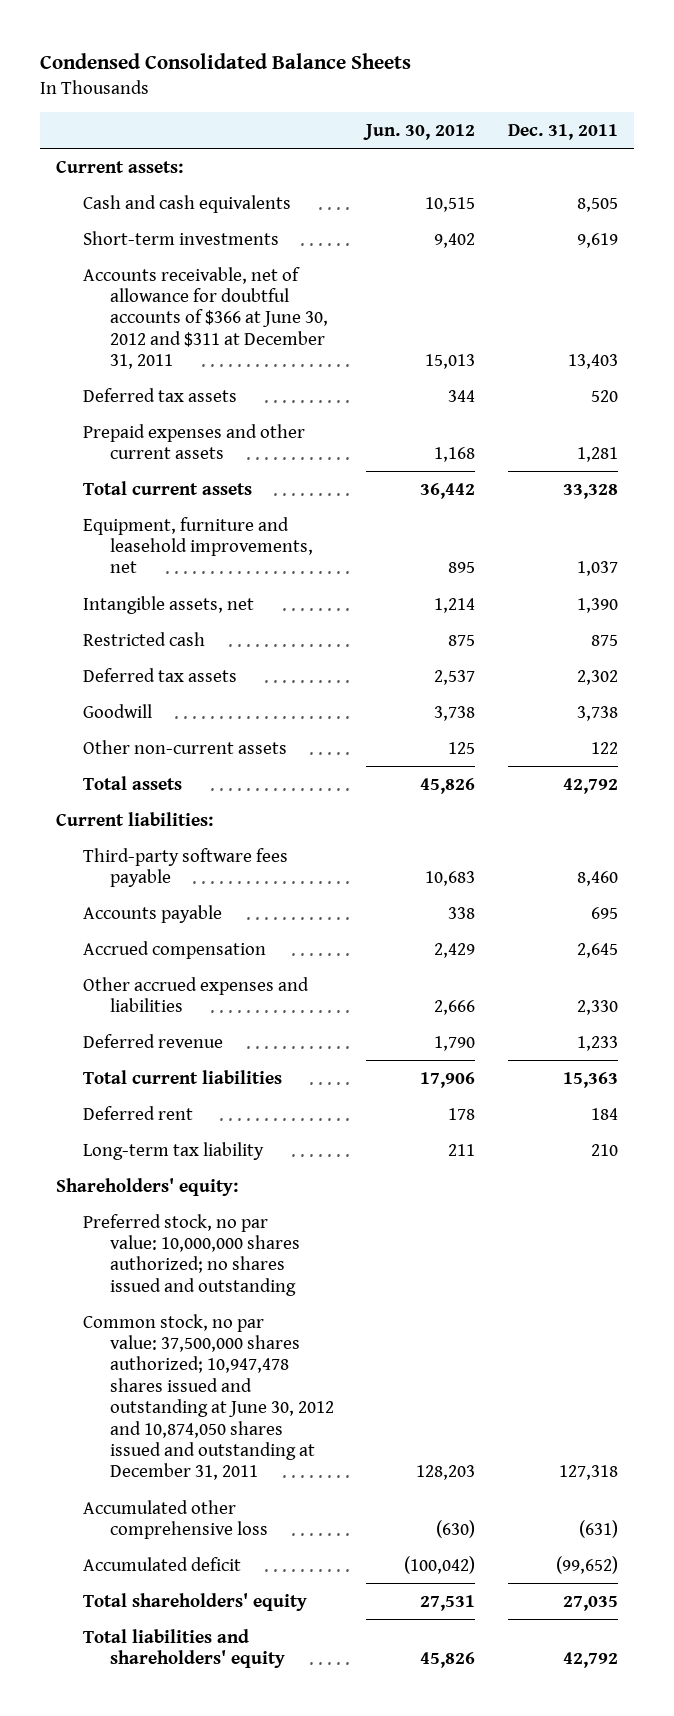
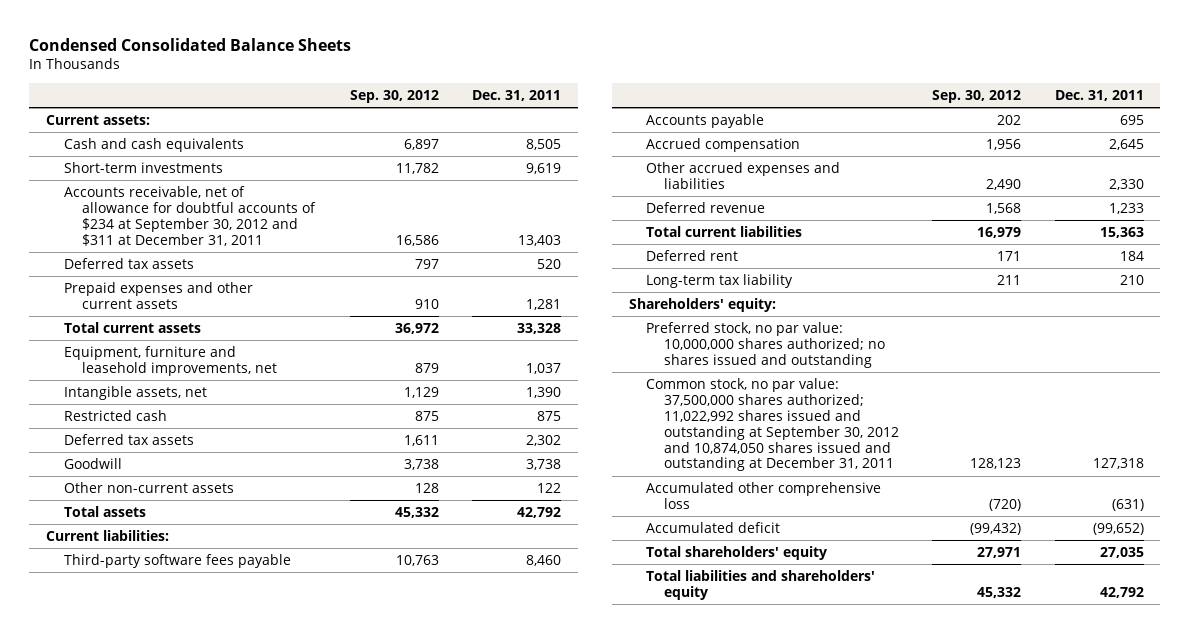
[363,123,476,140] Jun. 30, 2012 -> none
none -> [349,89,439,103] Sep. 30, 2012
[83,266,328,370] Accounts receivable, net of allowance for doubtful accounts of $366 at June 30, 2012 and $311 at December 31, 2011 -> [63,185,316,246] Accounts receivable, net of allowance for doubtful accounts of $234 at September 30, 2012 and $311 at December 31, 2011
[83,1313,334,1481] Common stock, no par value: 37,500,000 shares authorized; 10,947,478 shares issued and outstanding at June 30, 2012 and 10,874,050 shares issued and outstanding at December 31, 2011 -> [646,377,900,472] Common stock, no par value: 37,500,000 shares authorized; 11,022,992 shares issued and outstanding at September 30, 2012 and 10,874,050 shares issued and outstanding at December 31, 2011

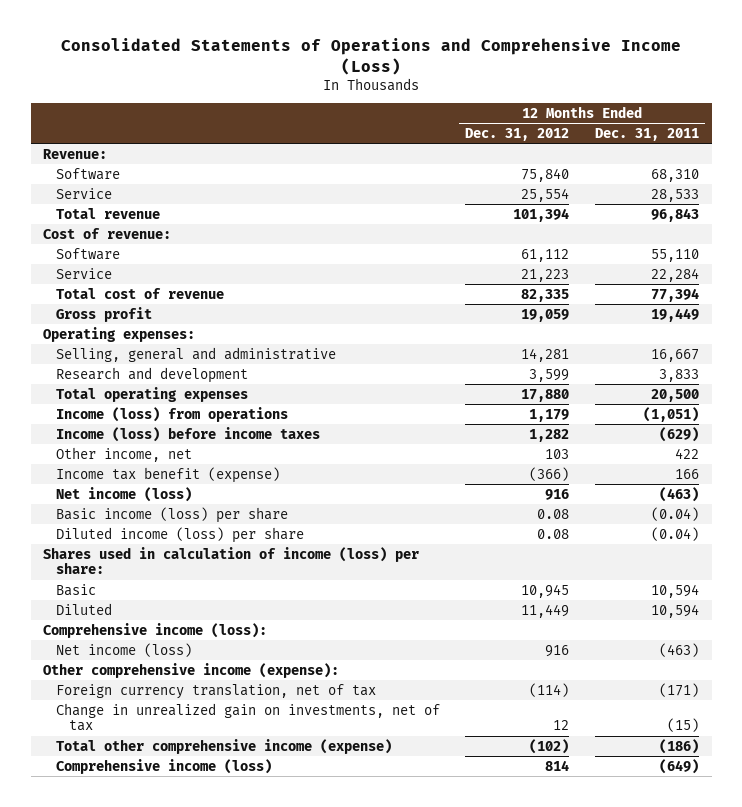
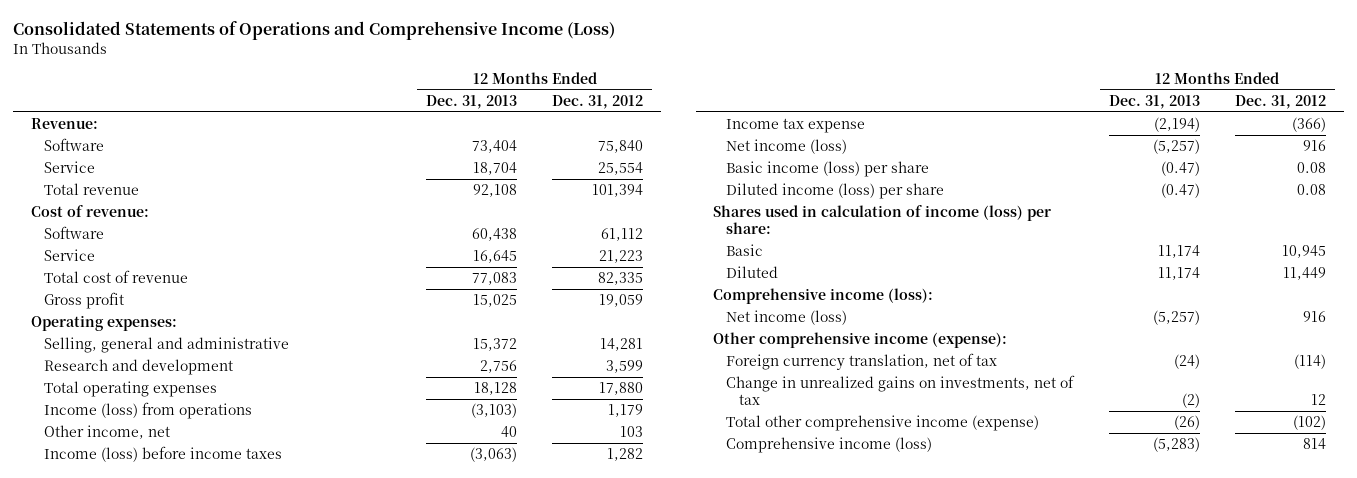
[594,127,699,141] Dec. 31, 2011 -> none
none -> [425,94,517,109] Dec. 31, 2013
[56,426,321,442] Income (loss) before income taxes -> [43,446,282,463] Income (loss) before income taxes
[56,466,281,483] Income tax benefit (expense) -> [726,118,866,134] Income tax expense
[56,702,441,732] Change in unrealized gain on investments, net of tax -> [726,375,1076,406] Change in unrealized gains on investments, net of tax

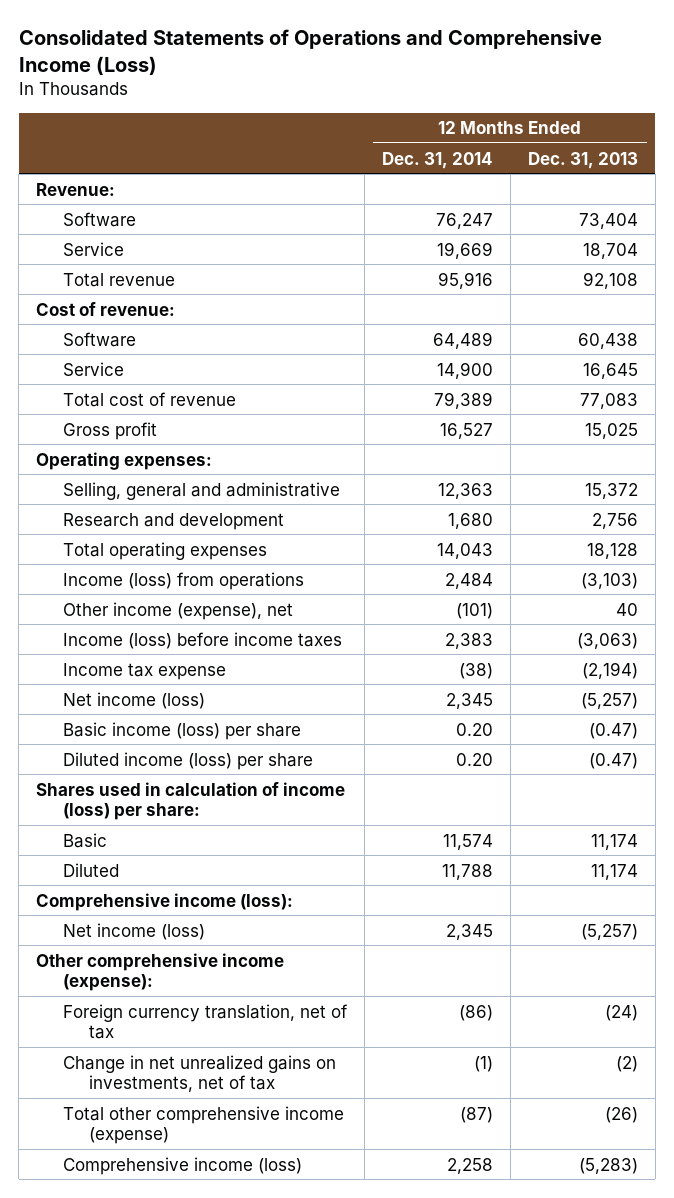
[552,94,644,109] Dec. 31, 2012 -> none
none -> [381,151,493,169] Dec. 31, 2014
[43,425,170,440] Other income, net -> [62,601,293,620] Other income (expense), net
[726,375,1076,406] Change in unrealized gains on investments, net of tax -> [62,1054,336,1093] Change in net unrealized gains on investments, net of tax

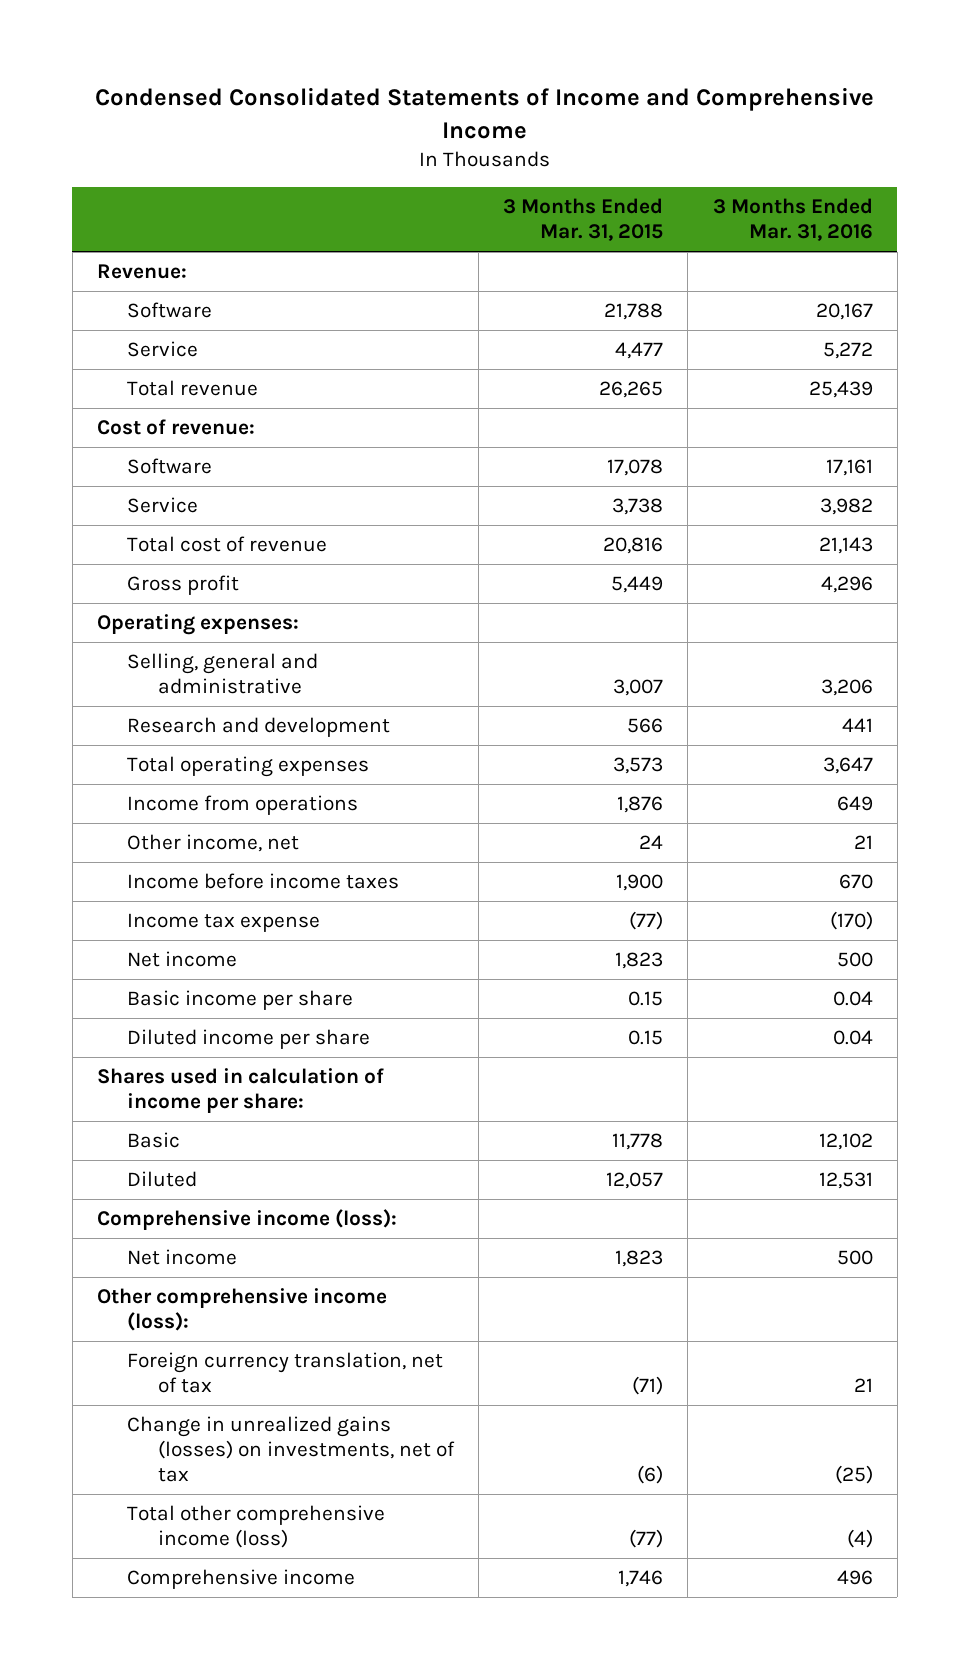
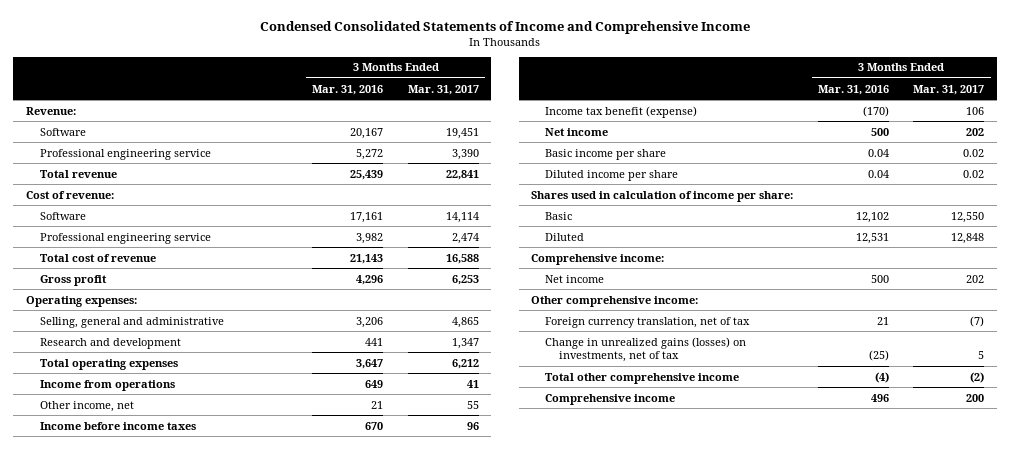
[503,198,664,242] 3 Months Ended Mar. 31, 2015 -> none
none -> [407,84,479,95] Mar. 31, 2017
[127,341,199,358] Service -> [39,148,211,160] Professional engineering service
[127,497,199,514] Service -> [39,232,211,244] Professional engineering service
[127,913,321,933] Income tax expense -> [545,105,698,118] Income tax benefit (expense)
[96,1209,397,1231] Comprehensive income (loss): -> [531,253,665,265] Comprehensive income:
[96,1288,387,1332] Other comprehensive income (loss): -> [531,295,699,307] Other comprehensive income:
[127,1505,386,1549] Total other comprehensive income (loss) -> [545,372,740,384] Total other comprehensive income

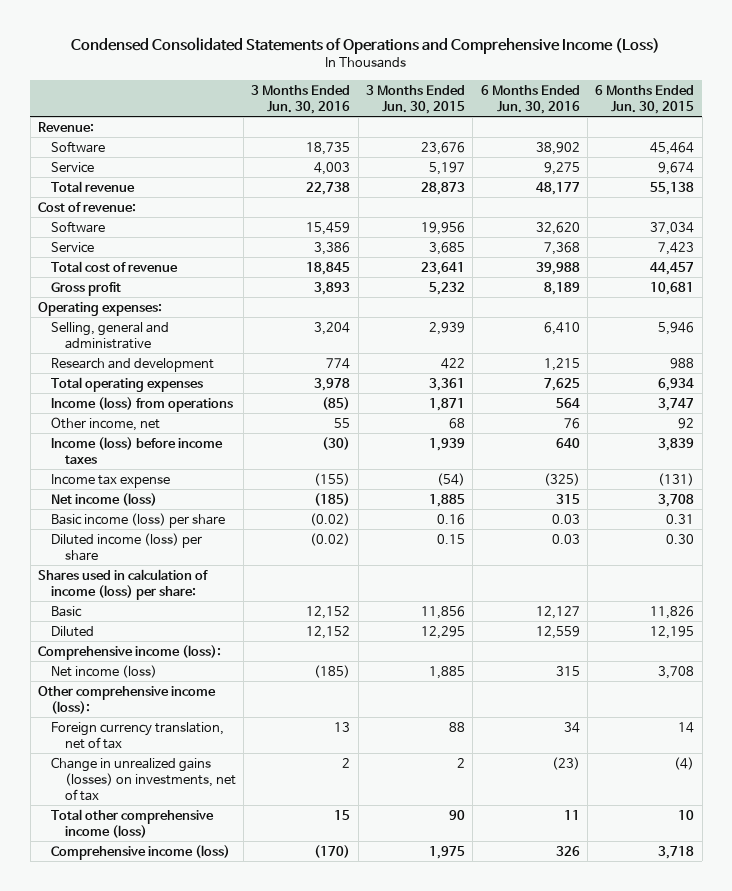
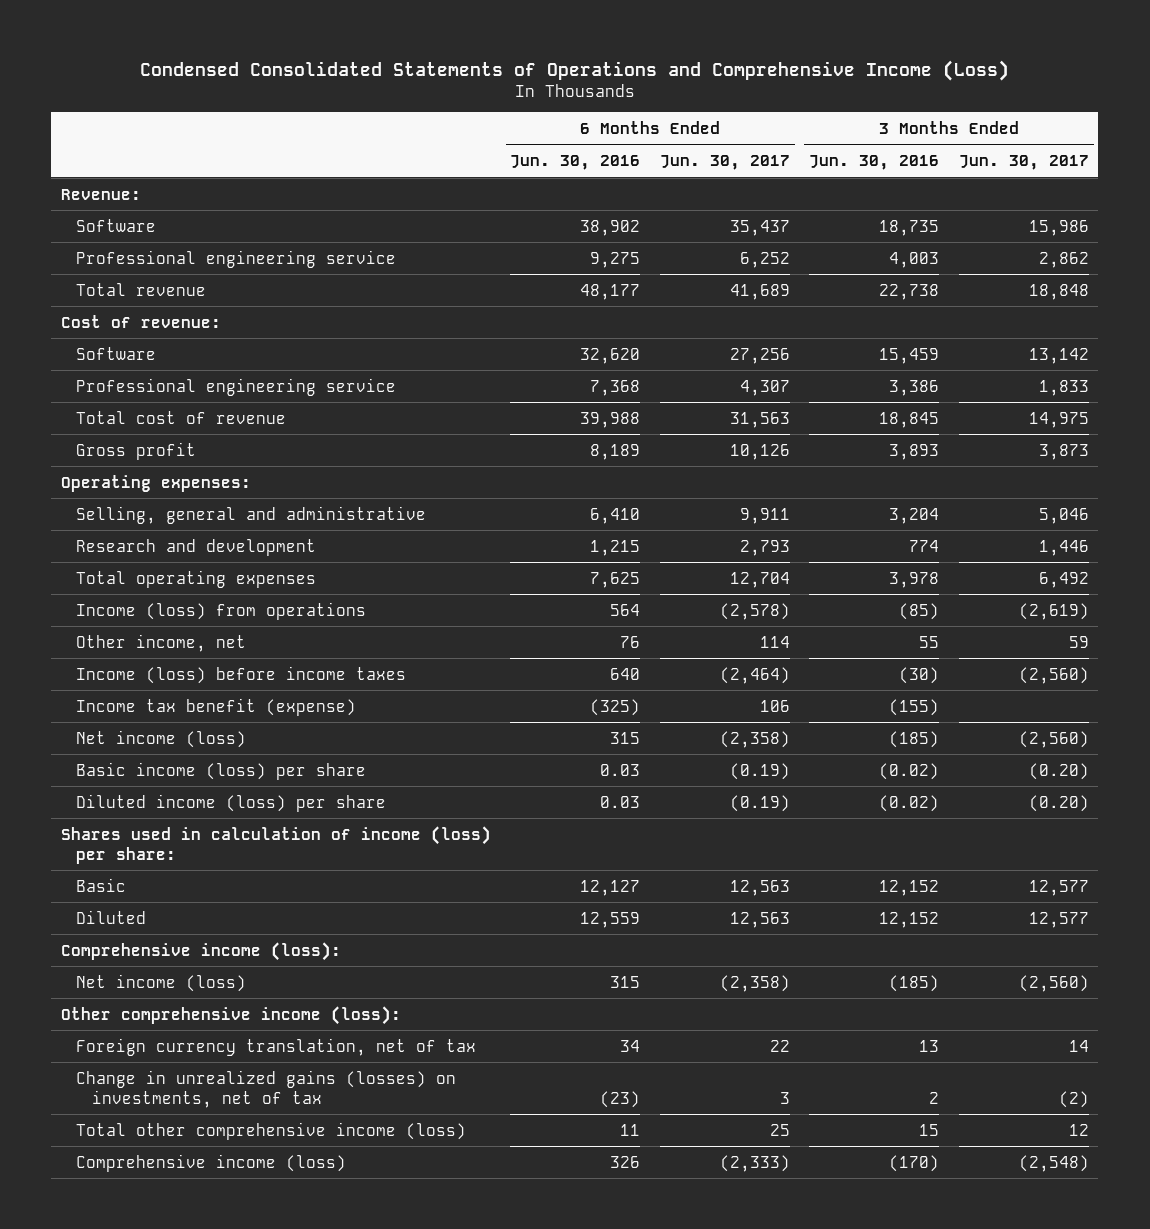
[366,84,466,114] 3 Months Ended Jun. 30, 2015 -> none
[595,84,695,114] 6 Months Ended Jun. 30, 2015 -> none
none -> [659,154,790,170] Jun. 30, 2017
none -> [958,154,1089,170] Jun. 30, 2017
[51,161,95,173] Service -> [76,249,397,268] Professional engineering service
[51,241,95,253] Service -> [76,377,397,396] Professional engineering service
[51,473,171,488] Income tax expense -> [76,697,357,716] Income tax benefit (expense)

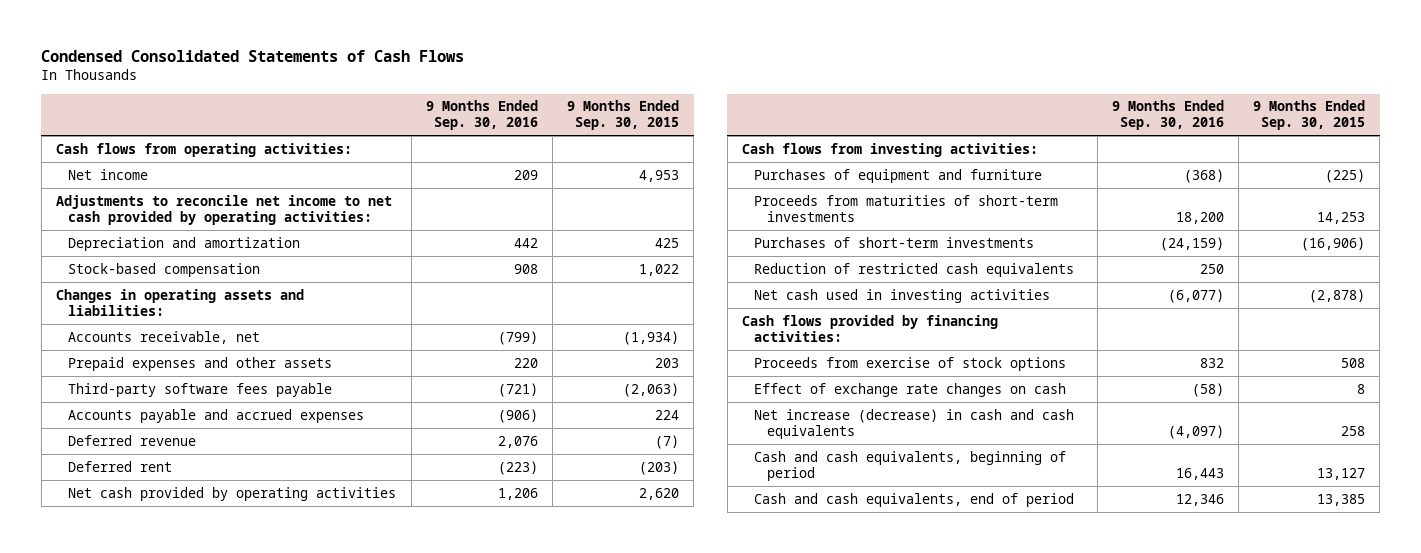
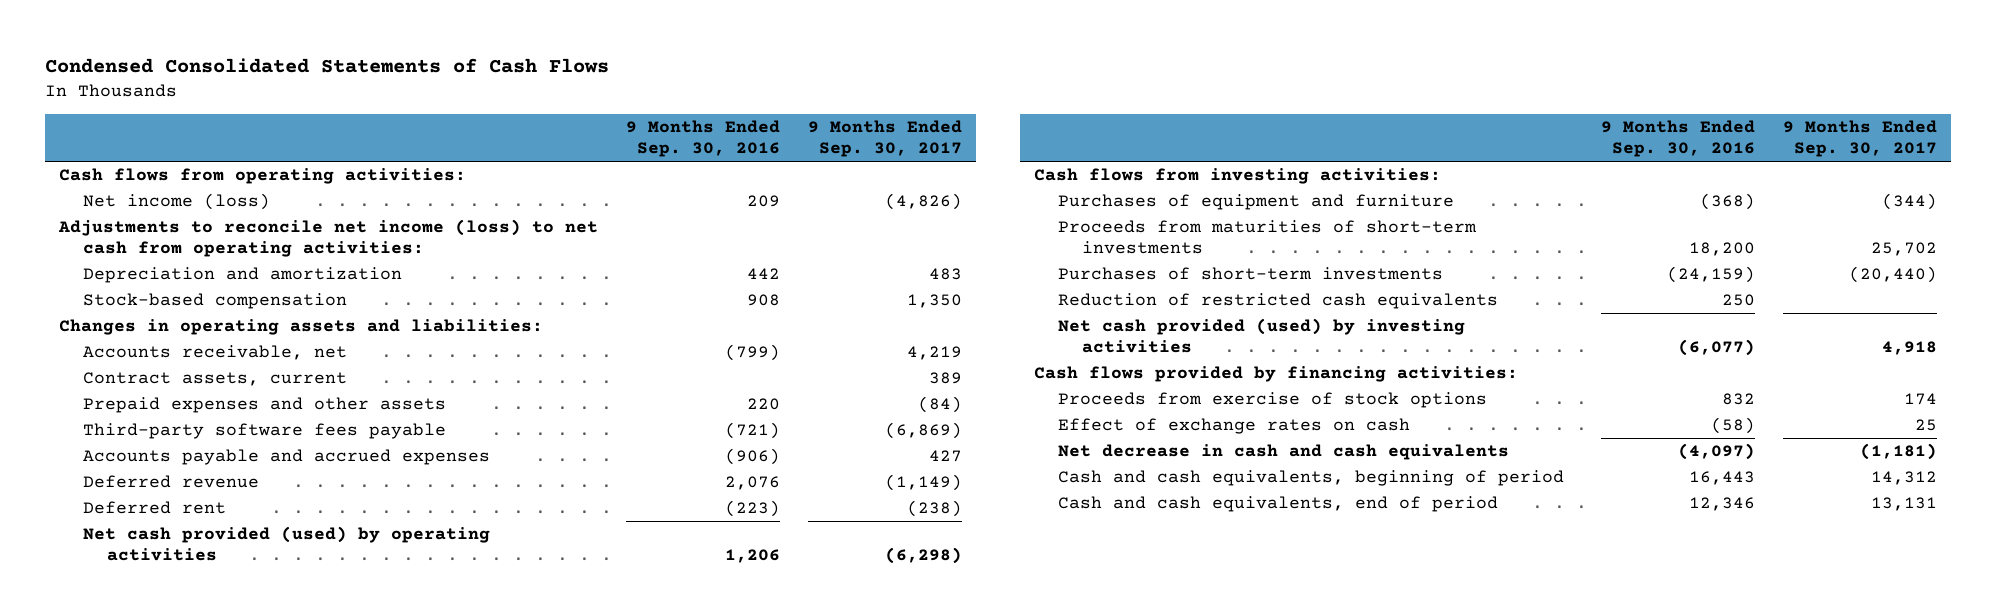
[567,100,680,131] 9 Months Ended Sep. 30, 2015 -> none
none -> [807,120,962,158] 9 Months Ended Sep. 30, 2017
[68,168,149,180] Net income -> [82,193,270,211] Net income (loss)
[56,194,393,225] Adjustments to reconcile net income to net cash provided by operating activities: -> [57,219,598,258] Adjustments to reconcile net income (loss) to net cash from operating activities:
none -> [82,372,347,387] Contract assets, current
[68,486,397,501] Net cash provided by operating activities -> [82,526,490,562] Net cash provided (used) by operating activities
[754,288,1051,303] Net cash used in investing activities -> [1057,318,1465,354] Net cash provided (used) by investing activities
[754,382,1067,397] Effect of exchange rate changes on cash -> [1057,418,1410,435] Effect of exchange rates on cash
[754,408,1075,439] Net increase (decrease) in cash and cash equivalents -> [1057,444,1509,461] Net decrease in cash and cash equivalents

